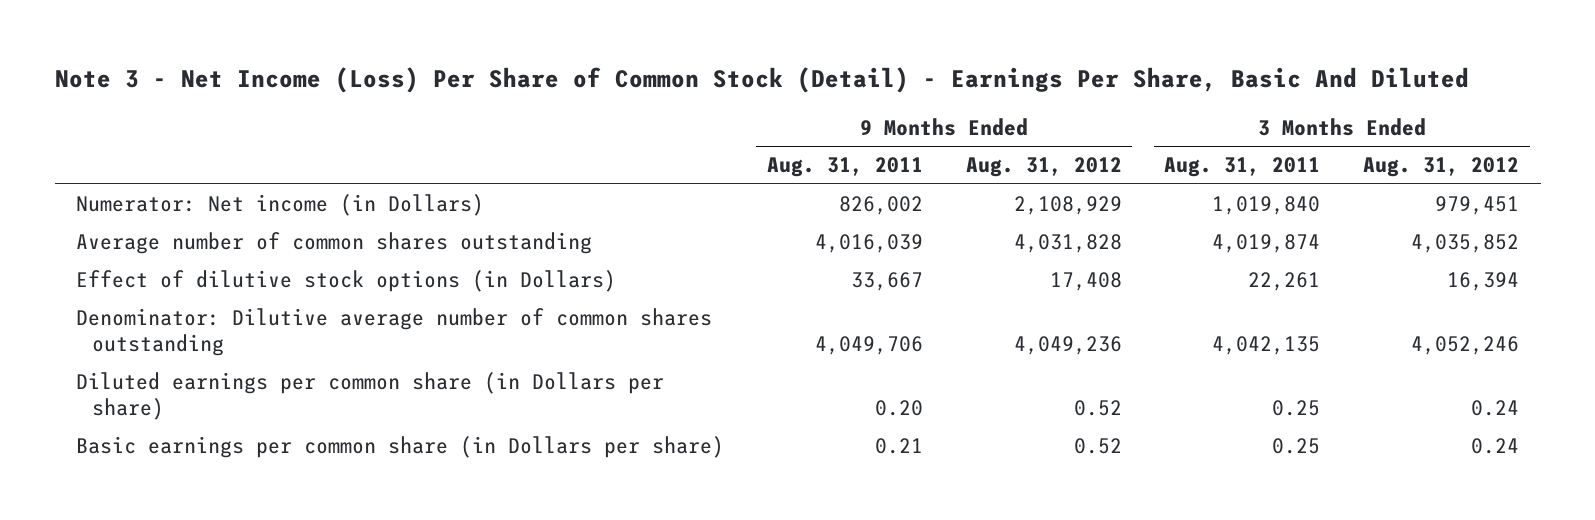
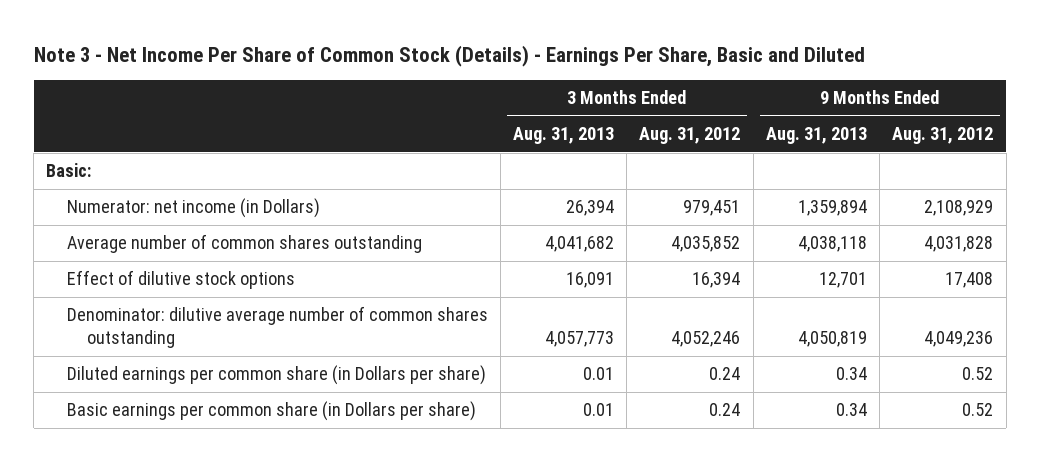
[54,67,1469,94] Note 3 - Net Income (Loss) Per Share of Common Stock (Detail) - Earnings Per Share, Basic And Diluted -> [33,44,865,67] Note 3 - Net Income Per Share of Common Stock (Details) - Earnings Per Share, Basic and Diluted
[766,157,923,178] Aug. 31, 2011 -> none
[1164,157,1321,178] Aug. 31, 2011 -> none
none -> [513,127,615,145] Aug. 31, 2013
none -> [765,127,867,145] Aug. 31, 2013
none -> [46,163,92,178] Basic:
[76,194,485,217] Numerator: Net income (in Dollars) -> [66,198,320,219] Numerator: net income (in Dollars)
[76,270,617,293] Effect of dilutive stock options (in Dollars) -> [66,270,295,290] Effect of dilutive stock options
[76,308,713,357] Denominator: Dilutive average number of common shares outstanding -> [66,306,488,349] Denominator: dilutive average number of common shares outstanding

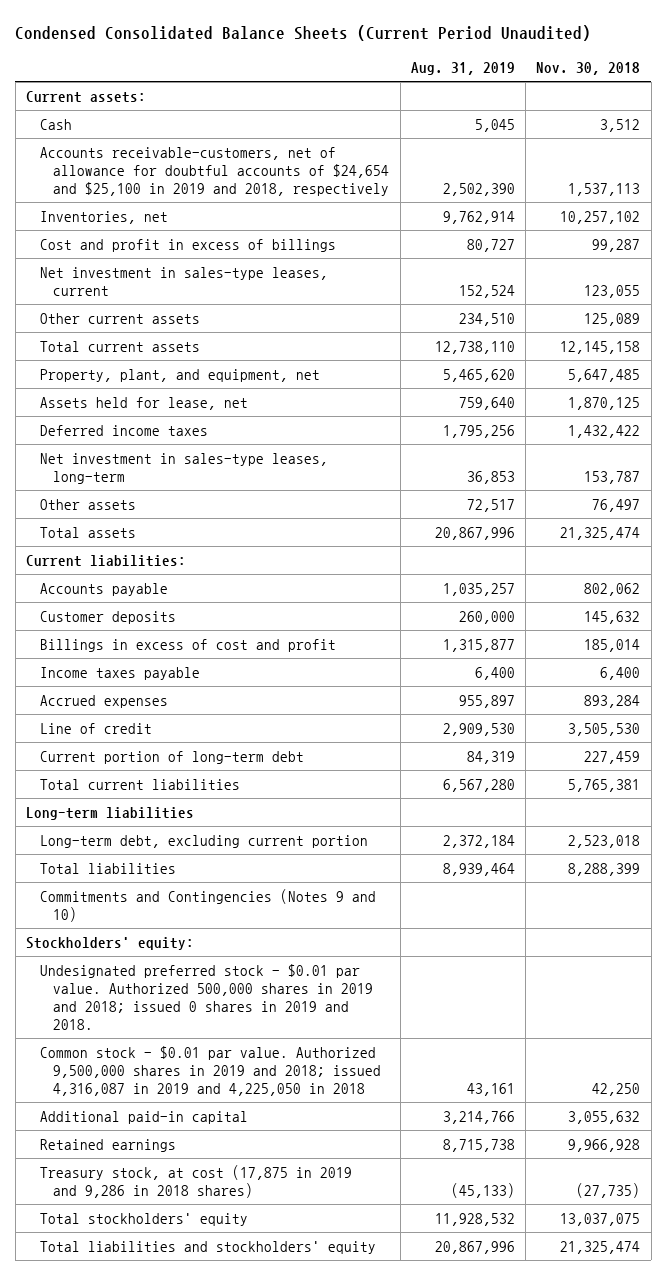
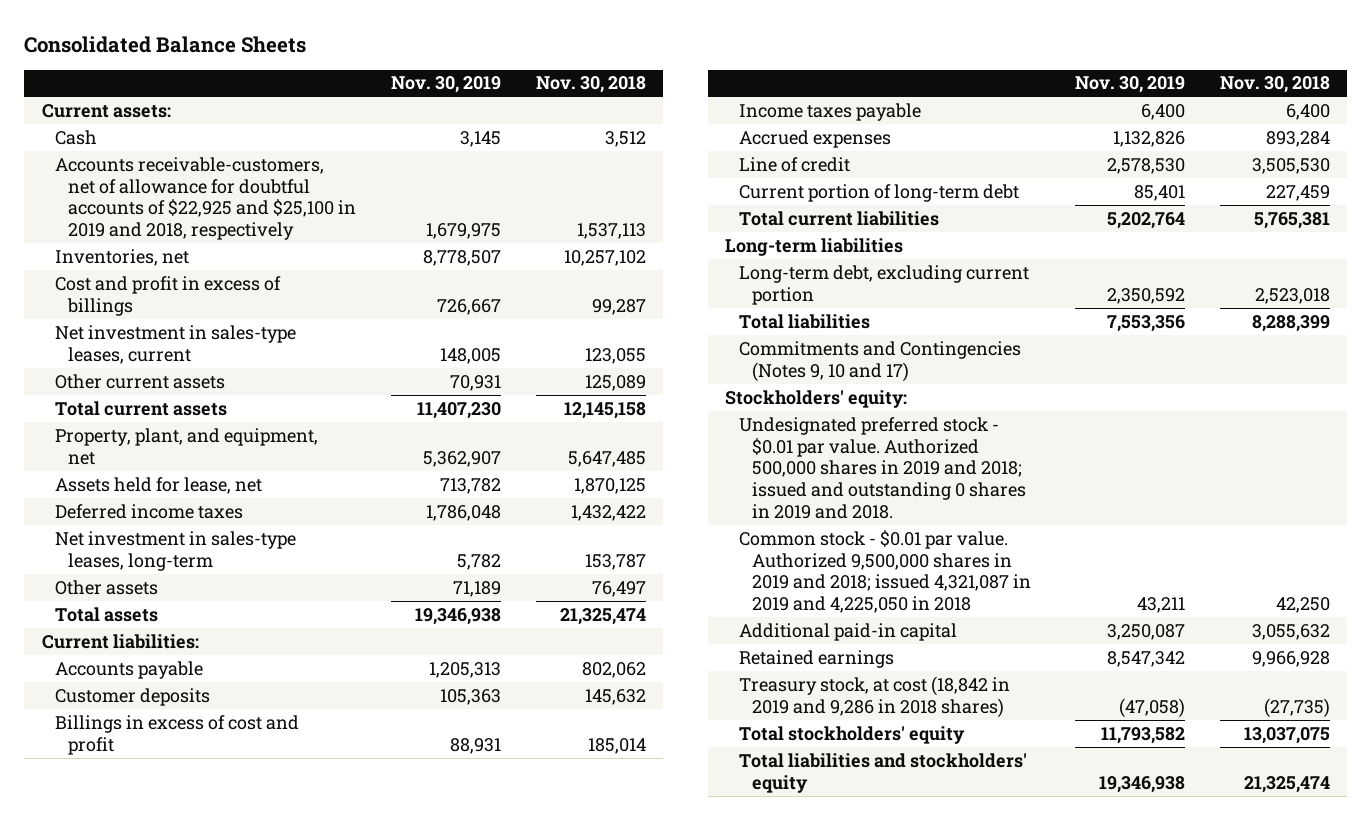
[15,25,592,42] Condensed Consolidated Balance Sheets (Current Period Unaudited) -> [24,35,307,53] Consolidated Balance Sheets
[410,61,515,75] Aug. 31, 2019 -> none
none -> [390,76,501,94] Nov. 30, 2019
[39,146,390,196] Accounts receivable-customers, net of allowance for doubtful accounts of $24,654 and $25,100 in 2019 and 2018, respectively -> [54,156,356,241] Accounts receivable-customers, net of allowance for doubtful accounts of $22,925 and $25,100 in 2019 and 2018, respectively
[39,888,376,922] Commitments and Contingencies (Notes 9 and 10) -> [738,340,1021,382] Commitments and Contingencies (Notes 9, 10 and 17)
[39,963,374,1030] Undesignated preferred stock - $0.01 par value. Authorized 500,000 shares in 2019 and 2018; issued 0 shares in 2019 and 2018. -> [738,416,1026,520] Undesignated preferred stock - $0.01 par value. Authorized 500,000 shares in 2019 and 2018; issued and outstanding 0 shares in 2019 and 2018.
[39,1045,382,1096] Common stock - $0.01 par value. Authorized 9,500,000 shares in 2019 and 2018; issued 4,316,087 in 2019 and 4,225,050 in 2018 -> [738,529,1031,614] Common stock - $0.01 par value. Authorized 9,500,000 shares in 2019 and 2018; issued 4,321,087 in 2019 and 4,225,050 in 2018
[39,1164,352,1198] Treasury stock, at cost (17,875 in 2019 and 9,286 in 2018 shares) -> [738,675,1010,718] Treasury stock, at cost (18,842 in 2019 and 9,286 in 2018 shares)

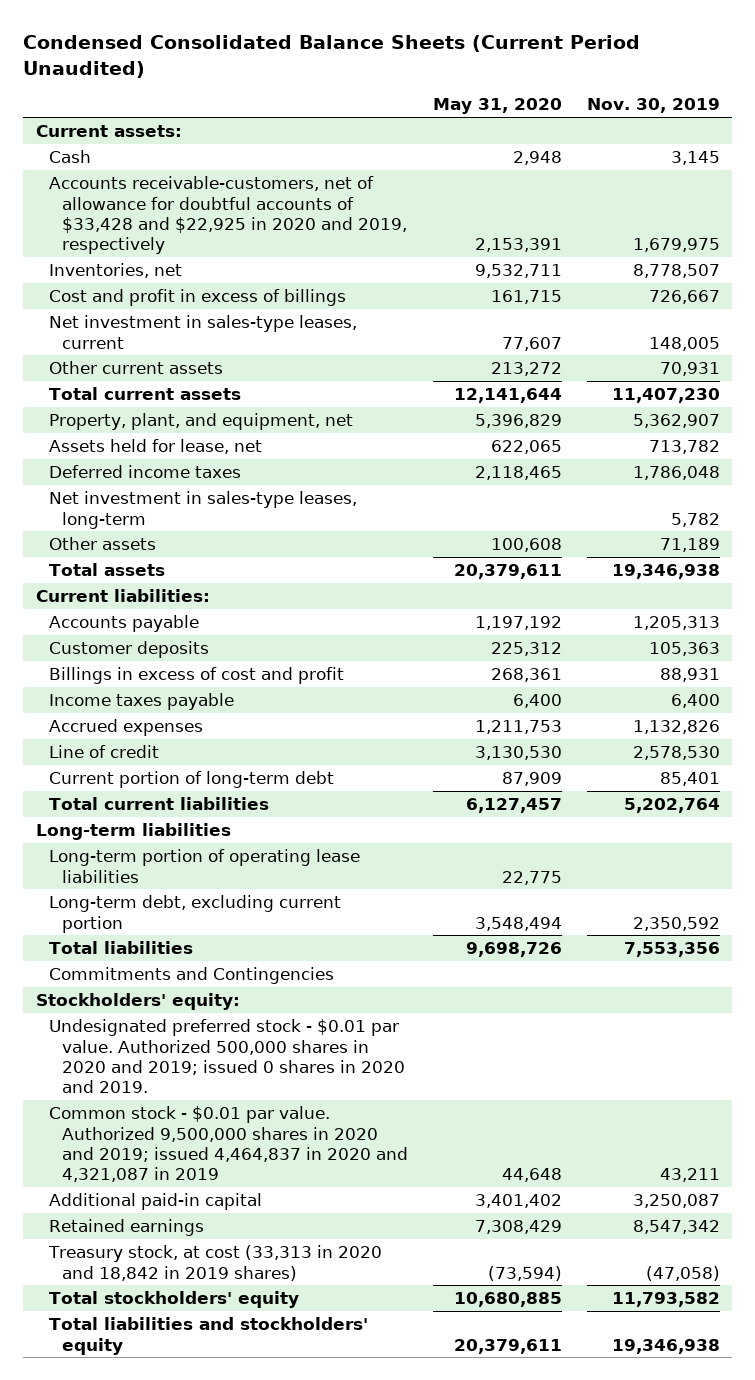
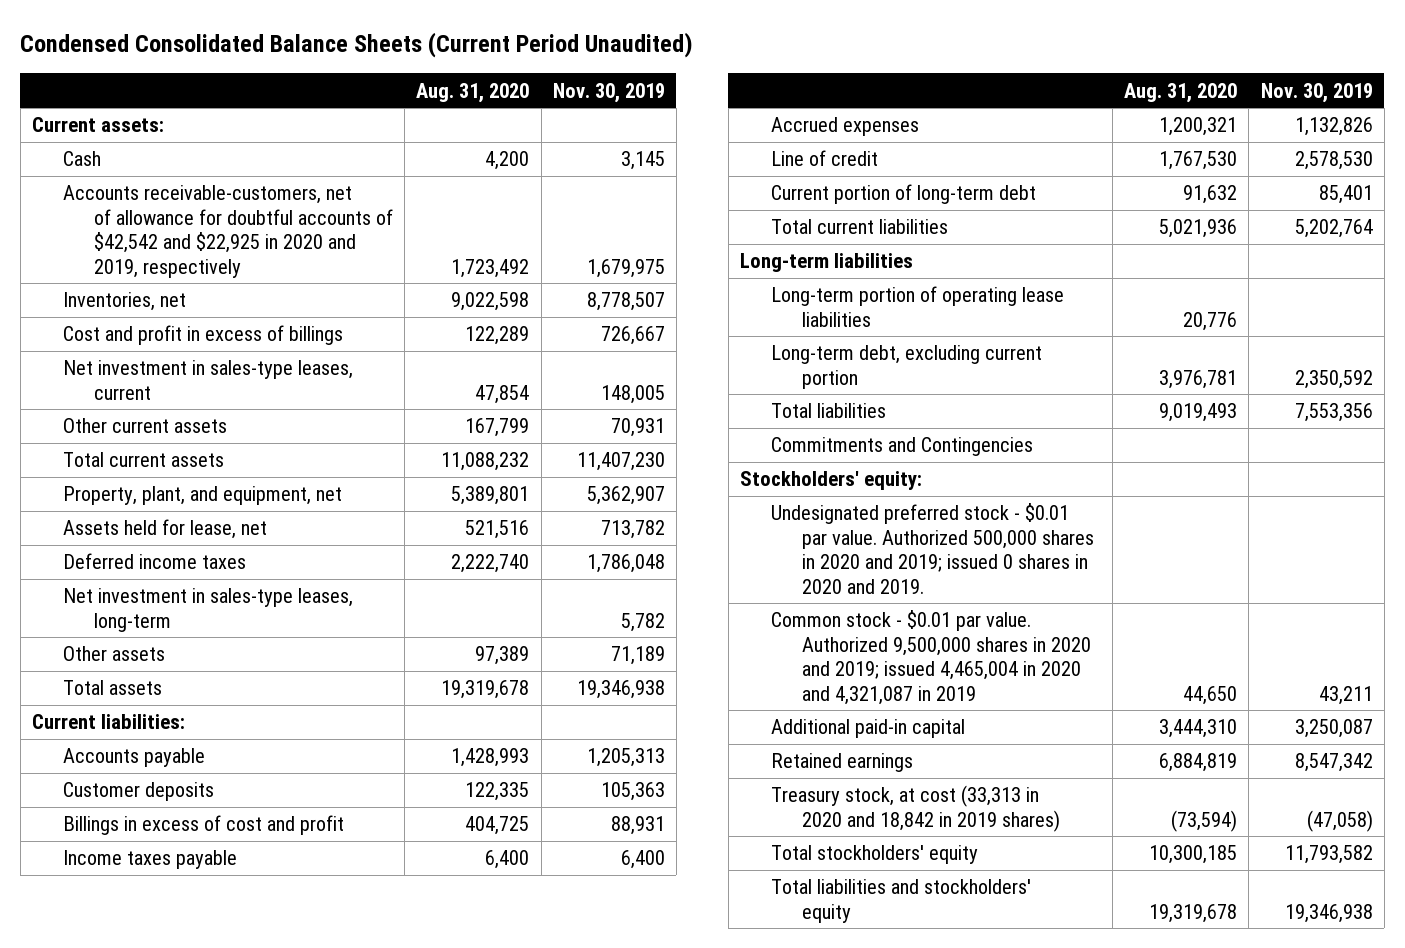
[432,98,562,115] May 31, 2020 -> none
none -> [416,82,530,103] Aug. 31, 2020
[48,176,408,255] Accounts receivable-customers, net of allowance for doubtful accounts of $33,428 and $22,925 in 2020 and 2019, respectively -> [62,185,394,278] Accounts receivable-customers, net of allowance for doubtful accounts of $42,542 and $22,925 in 2020 and 2019, respectively
[48,1106,409,1183] Common stock - $0.01 par value. Authorized 9,500,000 shares in 2020 and 2019; issued 4,464,837 in 2020 and 4,321,087 in 2019 -> [770,610,1091,705] Common stock - $0.01 par value. Authorized 9,500,000 shares in 2020 and 2019; issued 4,465,004 in 2020 and 4,321,087 in 2019

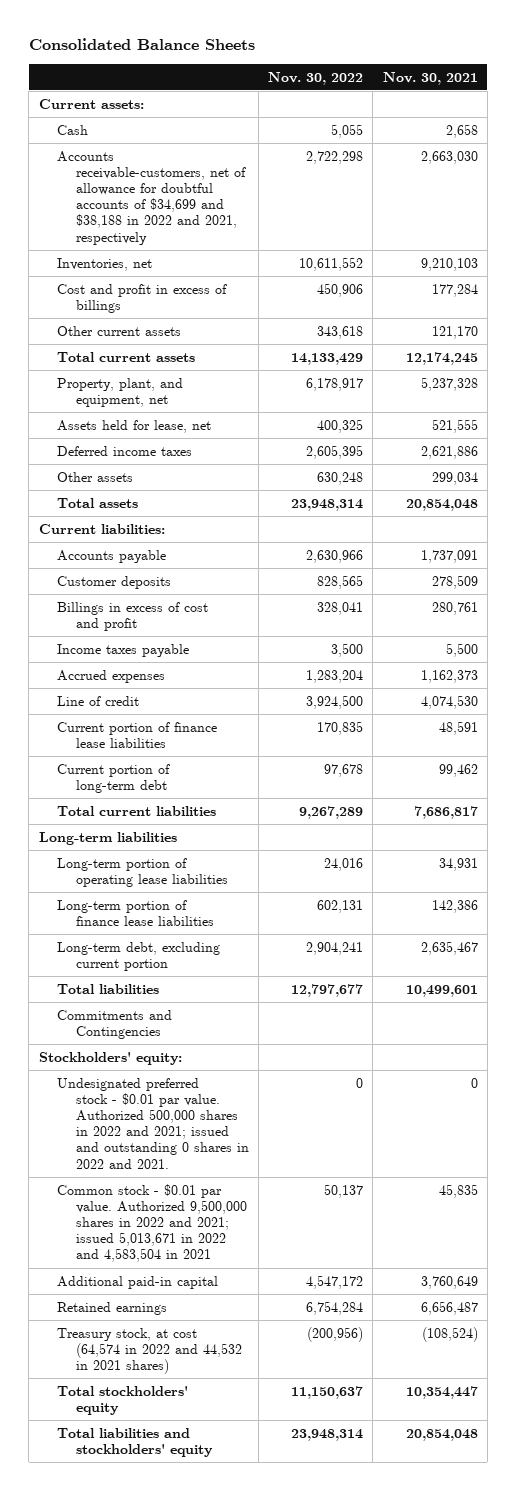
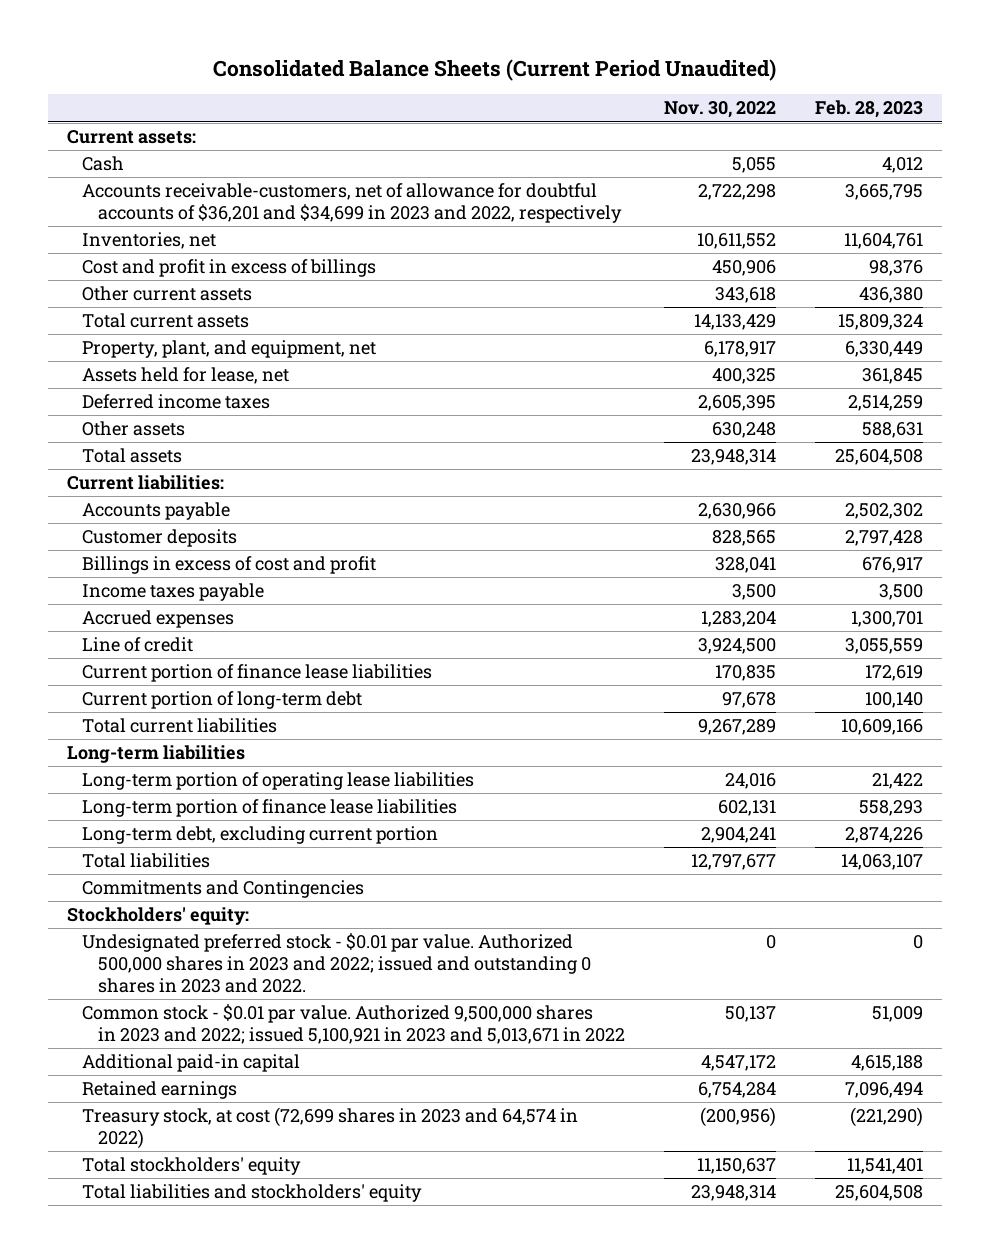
[28,38,255,51] Consolidated Balance Sheets -> [212,59,776,82] Consolidated Balance Sheets (Current Period Unaudited)
[382,71,478,85] Nov. 30, 2021 -> none
none -> [814,100,923,119] Feb. 28, 2023
[57,150,246,245] Accounts receivable-customers, net of allowance for doubtful accounts of $34,699 and $38,188 in 2022 and 2021, respectively -> [82,183,622,224] Accounts receivable-customers, net of allowance for doubtful accounts of $36,201 and $34,699 in 2023 and 2022, respectively
[57,1077,249,1169] Undesignated preferred stock - $0.01 par value. Authorized 500,000 shares in 2022 and 2021; issued and outstanding 0 shares in 2022 and 2021. -> [82,933,591,994] Undesignated preferred stock - $0.01 par value. Authorized 500,000 shares in 2023 and 2022; issued and outstanding 0 shares in 2023 and 2022.
[57,1183,247,1263] Common stock - $0.01 par value. Authorized 9,500,000 shares in 2022 and 2021; issued 5,013,671 in 2022 and 4,583,504 in 2021 -> [82,1004,625,1045] Common stock - $0.01 par value. Authorized 9,500,000 shares in 2023 and 2022; issued 5,100,921 in 2023 and 5,013,671 in 2022
[57,1327,242,1375] Treasury stock, at cost (64,574 in 2022 and 44,532 in 2021 shares) -> [82,1107,579,1150] Treasury stock, at cost (72,699 shares in 2023 and 64,574 in 2022)

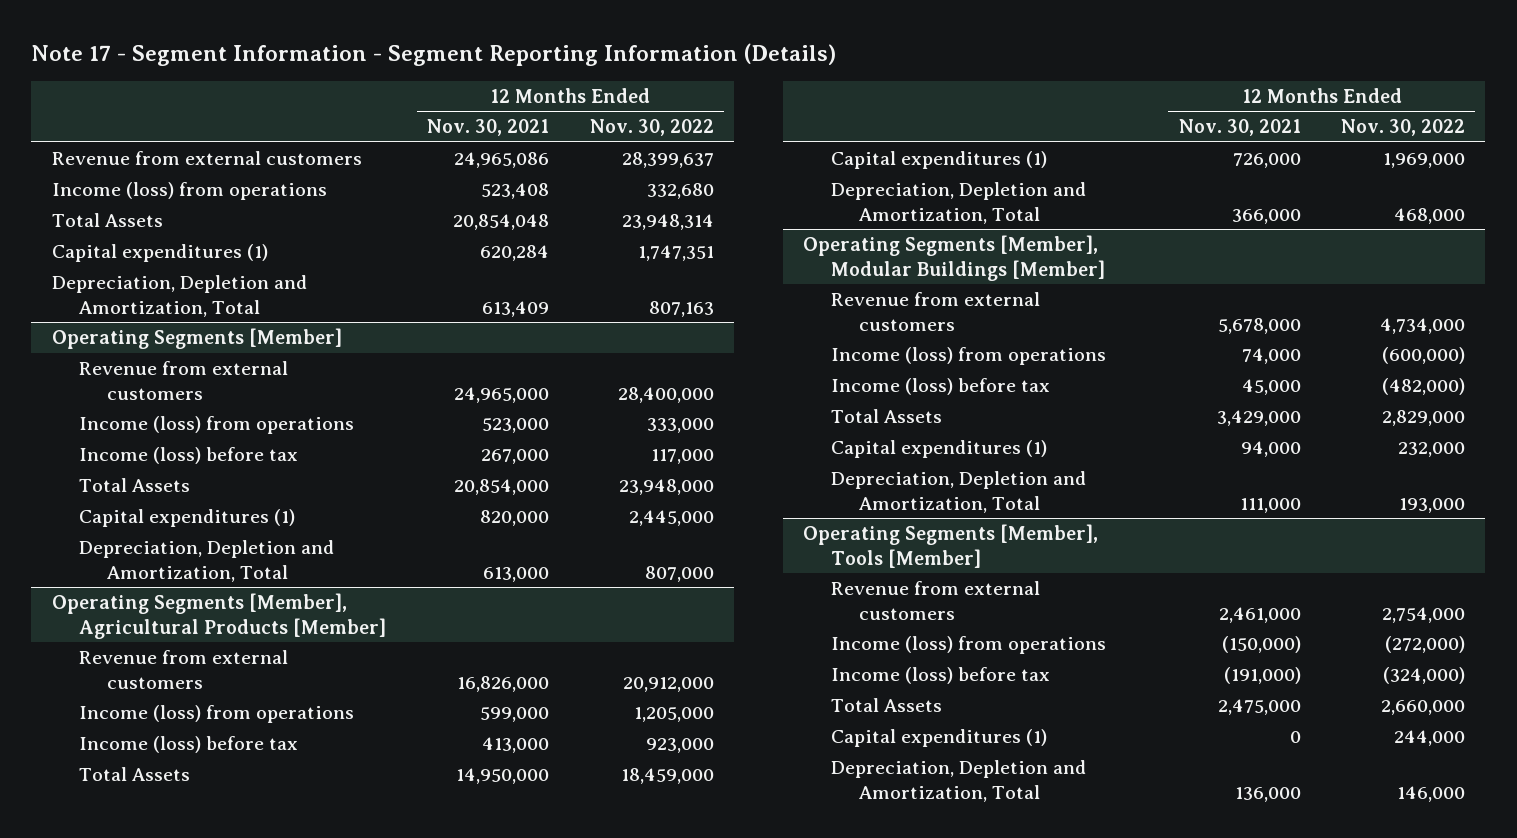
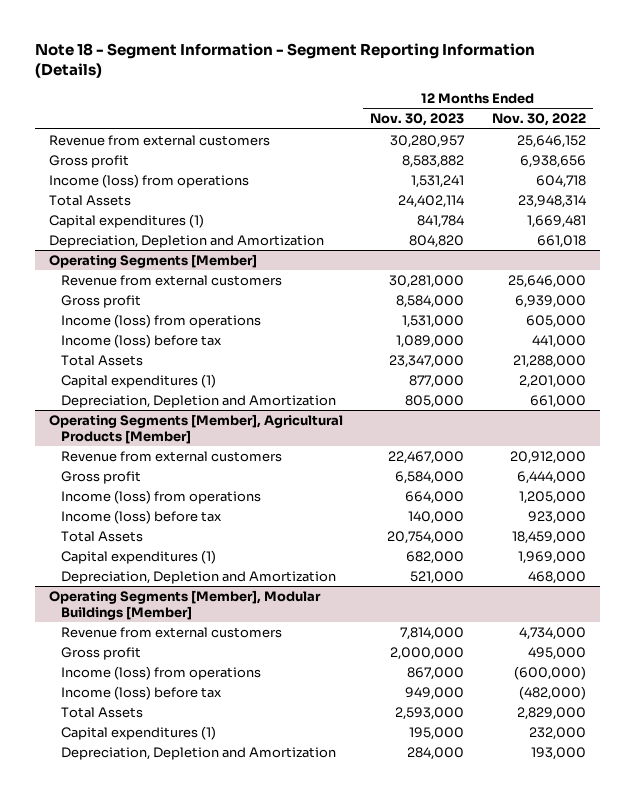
[31,43,837,67] Note 17 - Segment Information - Segment Reporting Information (Details) -> [34,43,535,79] Note 18 - Segment Information - Segment Reporting Information (Details)
[427,119,550,137] Nov. 30, 2021 -> none
none -> [370,113,465,127] Nov. 30, 2023
[621,151,714,168] 28,399,637 -> [517,134,587,148] 25,646,152
none -> [48,154,129,168] Gross profit
[646,182,714,199] 332,680 -> [536,174,587,188] 604,718
[637,244,714,261] 1,747,351 -> [527,214,587,228] 1,669,481
[51,274,307,317] Depreciation, Depletion and Amortization, Total -> [48,234,324,248] Depreciation, Depletion and Amortization
[648,300,714,317] 807,163 -> [537,234,587,248] 661,018
[617,386,714,403] 28,400,000 -> [508,274,587,288] 25,646,000
none -> [60,294,141,308] Gross profit
[646,417,714,433] 333,000 -> [526,314,587,328] 605,000
[650,448,714,464] 117,000 -> [532,334,587,348] 441,000
[618,478,714,495] 23,948,000 -> [513,354,587,368] 21,288,000
[628,509,714,526] 2,445,000 -> [519,374,587,388] 2,201,000
[79,539,335,582] Depreciation, Depletion and Amortization, Total -> [60,394,336,408] Depreciation, Depletion and Amortization
[644,565,714,582] 807,000 -> [530,394,587,408] 661,000
none -> [60,470,141,484] Gross profit
[830,181,1086,224] Depreciation, Depletion and Amortization, Total -> [60,570,336,584] Depreciation, Depletion and Amortization
none -> [60,646,141,660] Gross profit
[802,523,1098,568] Operating Segments [Member], Tools [Member] -> none
[830,580,1040,620] Revenue from external customers -> none
[830,635,1106,654] Income (loss) from operations -> none
[830,666,1050,684] Income (loss) before tax -> none
[830,697,942,712] Total Assets -> none
[830,728,1047,747] Capital expenditures (1) -> none
[830,759,1086,802] Depreciation, Depletion and Amortization, Total -> none
[830,470,1086,513] Depreciation, Depletion and Amortization, Total -> [60,746,336,760] Depreciation, Depletion and Amortization

